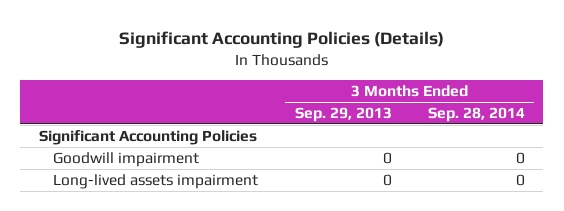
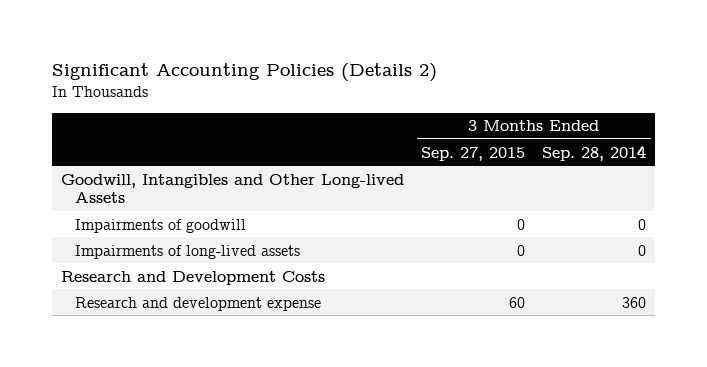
[118,31,444,49] Significant Accounting Policies (Details) -> [52,63,438,83] Significant Accounting Policies (Details 2)
[294,106,392,122] Sep. 29, 2013 -> none
none -> [421,146,526,161] Sep. 27, 2015
[38,129,257,145] Significant Accounting Policies -> none
none -> [60,173,404,204] Goodwill, Intangibles and Other Long-lived Assets
[52,151,199,167] Goodwill impairment -> [74,218,246,233] Impairments of goodwill
[52,173,258,189] Long-lived assets impairment -> [74,244,300,259] Impairments of long-lived assets
none -> [60,270,325,285] Research and Development Costs
none -> [74,296,321,311] Research and development expense

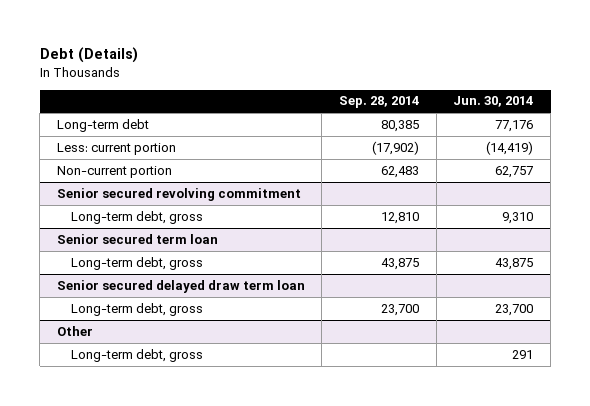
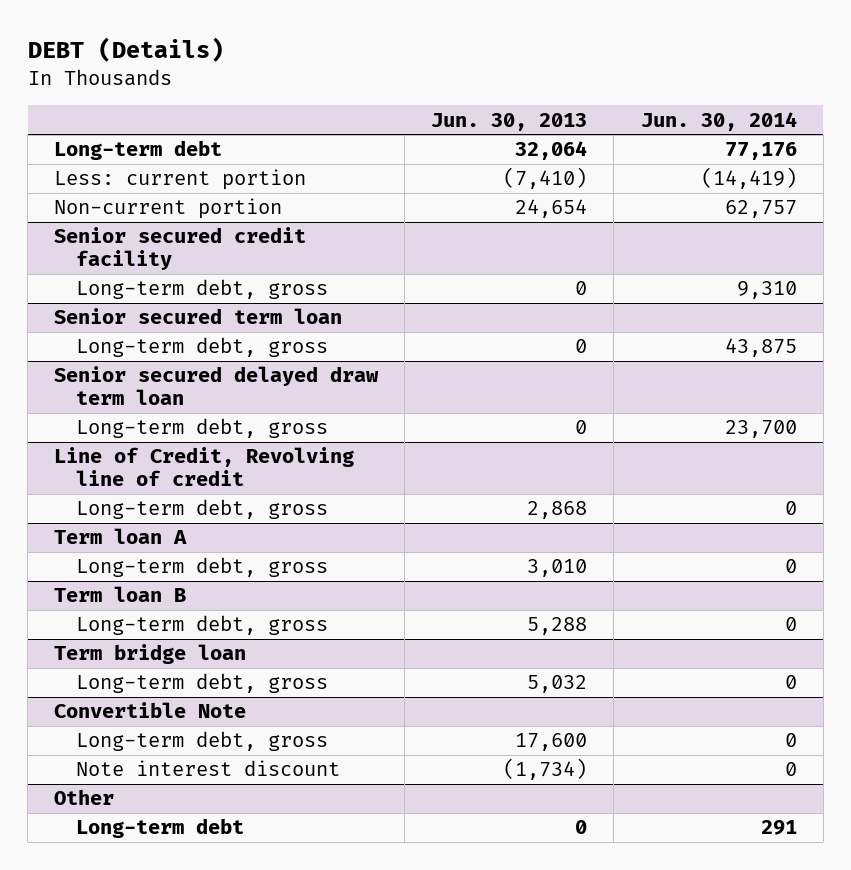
[39,47,138,64] Debt (Details) -> [27,37,224,63] DEBT (Details)
[339,96,420,109] Sep. 28, 2014 -> none
none -> [431,112,588,131] Jun. 30, 2013
[56,187,301,201] Senior secured revolving commitment -> none
none -> [54,227,307,271] Senior secured credit facility
none -> [54,447,355,487] Line of Credit, Revolving line of credit
none -> [76,499,329,520] Long-term debt, gross
none -> [54,528,188,545] Term loan A
none -> [76,557,329,578] Long-term debt, gross
none -> [54,586,187,603] Term loan B
none -> [76,615,329,636] Long-term debt, gross
none -> [54,644,247,665] Term bridge loan
none -> [76,673,329,694] Long-term debt, gross
none -> [54,702,247,719] Convertible Note
none -> [76,731,329,752] Long-term debt, gross
none -> [76,760,341,777] Note interest discount
[71,348,204,362] Long-term debt, gross -> [76,818,245,839] Long-term debt

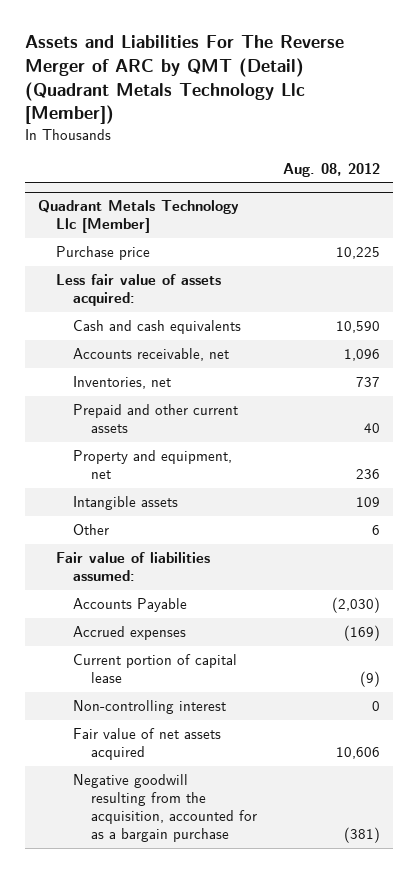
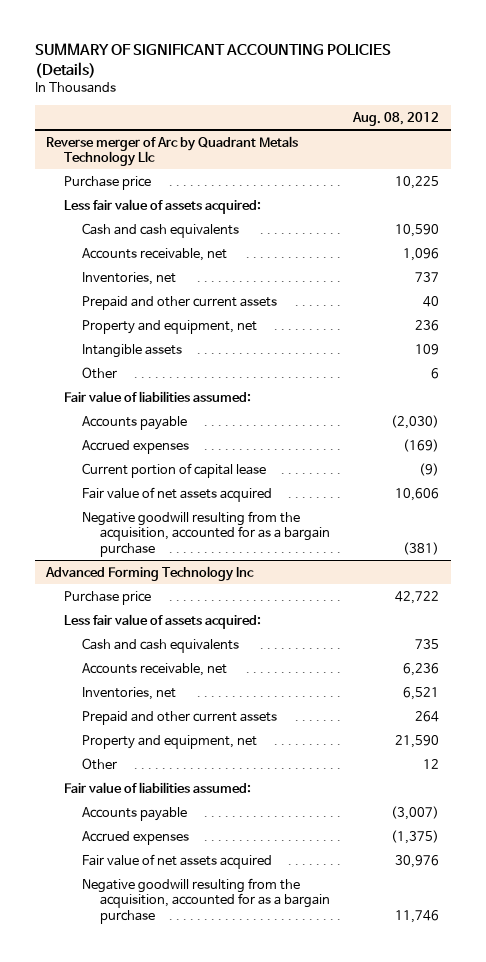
[24,35,344,125] Assets and Liabilities For The Reverse Merger of ARC by QMT (Detail) (Quadrant Metals Technology Llc [Member]) -> [34,42,391,78] SUMMARY OF SIGNIFICANT ACCOUNTING POLICIES (Details)
[37,200,239,234] Quadrant Metals Technology Llc [Member] -> none
none -> [46,135,299,167] Reverse merger of Arc by Quadrant Metals Technology Llc
[73,598,188,613] Accounts Payable -> [81,415,187,430] Accounts payable
[73,700,227,715] Non-controlling interest -> none
none -> [45,565,255,581] Advanced Forming Technology Inc
none -> [64,590,152,605] Purchase price
none -> [64,613,262,629] Less fair value of assets acquired:
none -> [81,637,239,653] Cash and cash equivalents
none -> [81,662,227,676] Accounts receivable, net
none -> [81,686,176,700] Inventories, net
none -> [81,710,277,725] Prepaid and other current assets
none -> [81,734,257,749] Property and equipment, net
none -> [81,757,117,770] Other
none -> [64,781,252,793] Fair value of liabilities assumed:
none -> [81,806,187,821] Accounts payable
none -> [81,830,189,845] Accrued expenses
none -> [81,853,272,869] Fair value of net assets acquired
none -> [81,877,330,924] Negative goodwill resulting from the acquisition, accounted for as a bargain purchase

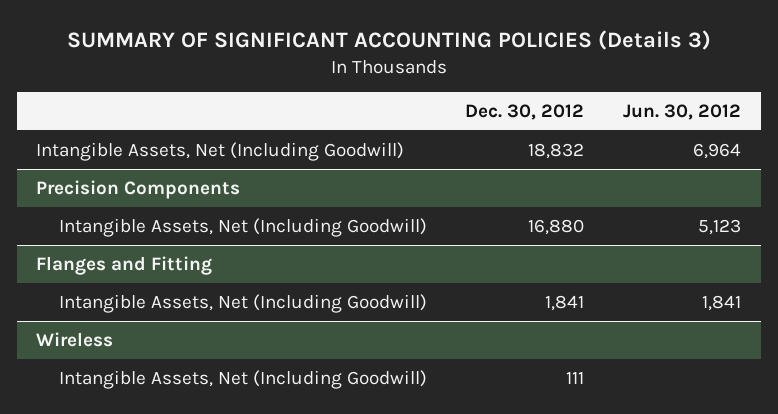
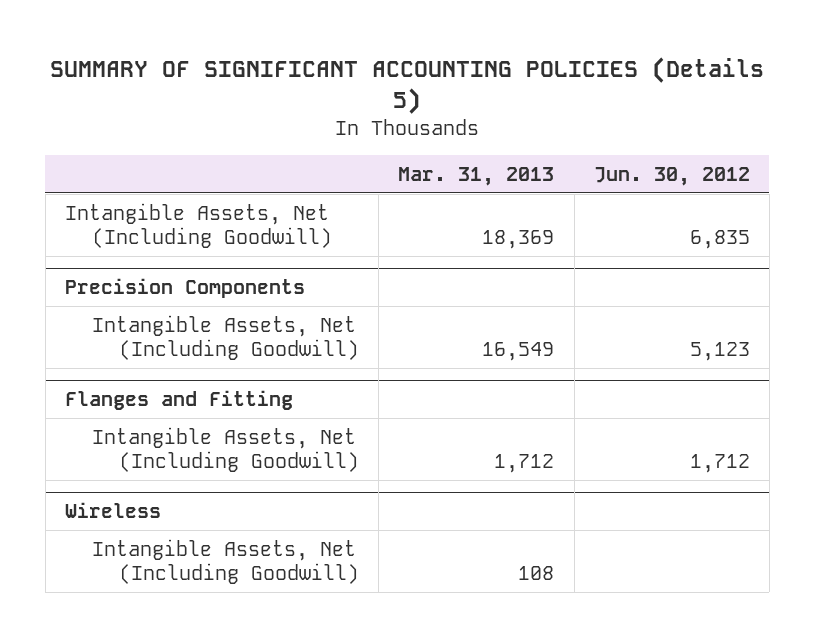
[66,29,711,50] SUMMARY OF SIGNIFICANT ACCOUNTING POLICIES (Details 3) -> [50,56,765,114] SUMMARY OF SIGNIFICANT ACCOUNTING POLICIES (Details 5)
[465,103,585,120] Dec. 30, 2012 -> none
none -> [398,166,555,186] Mar. 31, 2013
[693,142,742,159] 6,964 -> [689,230,750,250] 6,835
[702,294,742,311] 1,841 -> [689,454,750,474] 1,712

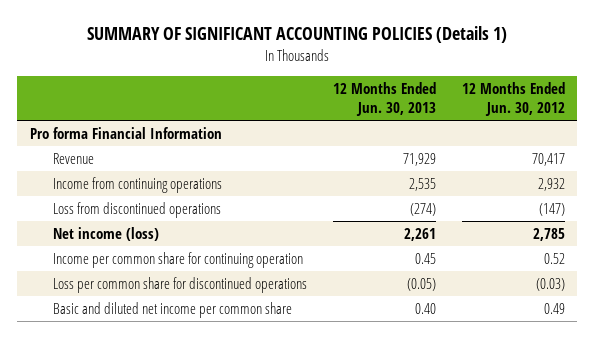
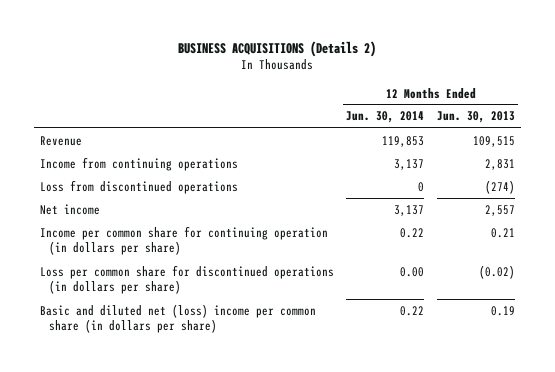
[87,26,508,44] SUMMARY OF SIGNIFICANT ACCOUNTING POLICIES (Details 1) -> [178,40,377,57] BUSINESS ACQUISITIONS (Details 2)
[461,81,565,116] 12 Months Ended Jun. 30, 2012 -> none
none -> [346,111,425,124] Jun. 30, 2014
[29,127,222,140] Pro forma Financial Information -> none
[403,153,437,167] 71,929 -> [472,135,515,147] 109,515
[409,178,437,192] 2,535 -> [484,158,515,170] 2,831
[53,227,160,242] Net income (loss) -> [39,203,100,215] Net income
[404,228,437,242] 2,261 -> [484,204,515,216] 2,557
[53,252,304,269] Income per common share for continuing operation -> [39,225,328,256] Income per common share for continuing operation (in dollars per share)
[415,253,437,265] 0.45 -> [490,227,515,238] 0.21
[53,277,308,294] Loss per common share for discontinued operations -> [39,264,334,295] Loss per common share for discontinued operations (in dollars per share)
[407,278,437,292] (0.05) -> [478,264,515,279] (0.02)
[53,302,293,319] Basic and diluted net income per common share -> [39,303,316,334] Basic and diluted net (loss) income per common share (in dollars per share)
[415,303,437,315] 0.40 -> [490,305,515,316] 0.19

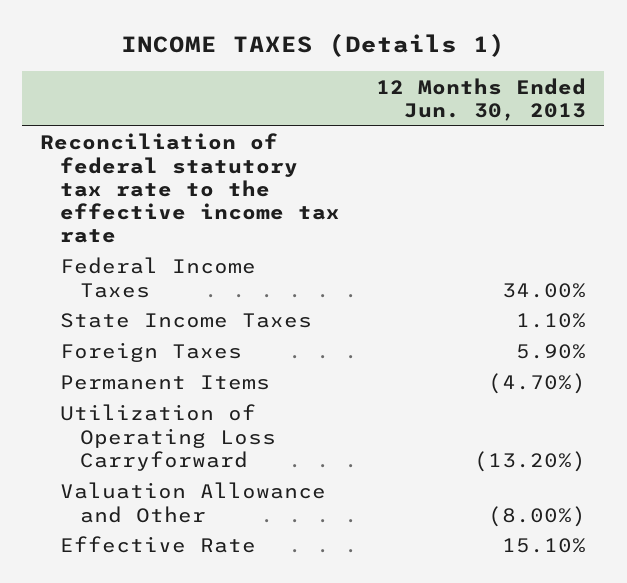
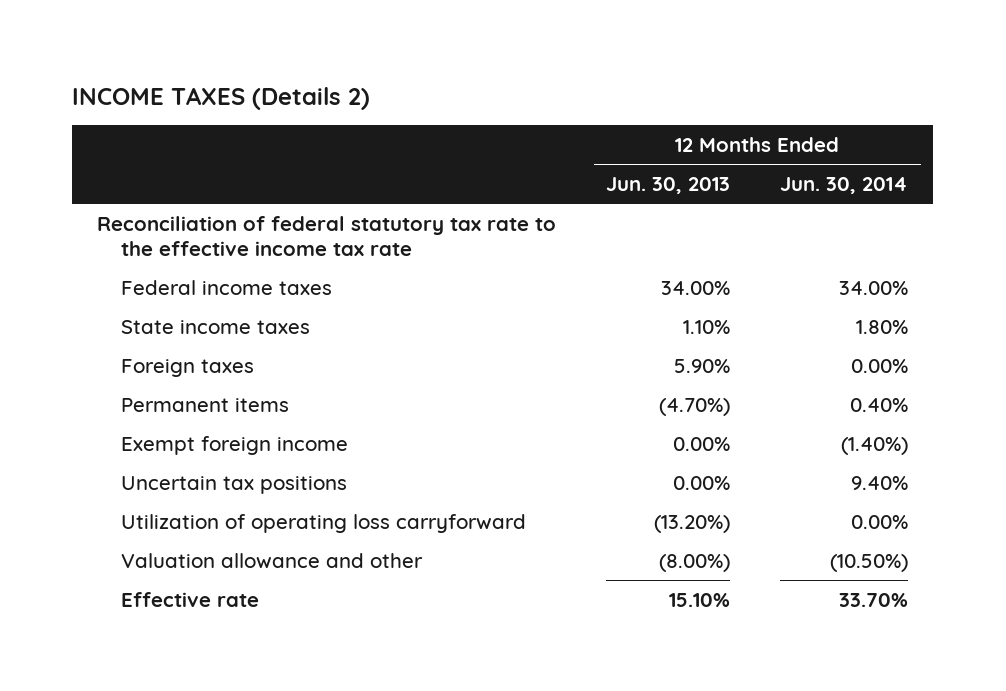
[121,33,506,58] INCOME TAXES (Details 1) -> [72,86,371,110] INCOME TAXES (Details 2)
none -> [780,177,909,195] Jun. 30, 2014
[60,257,257,298] Federal Income Taxes -> [120,279,332,295] Federal income taxes
[60,313,313,329] State Income Taxes -> [120,319,310,334] State income taxes
[60,342,243,363] Foreign Taxes -> [120,358,254,377] Foreign taxes
[60,375,271,391] Permanent Items -> [120,397,289,412] Permanent items
none -> [120,435,348,455] Exempt foreign income
none -> [120,475,347,494] Uncertain tax positions
[60,404,277,471] Utilization of Operating Loss Carryforward -> [120,513,526,533] Utilization of operating loss carryforward
[60,482,327,523] Valuation Allowance and Other -> [120,552,423,569] Valuation allowance and other
[60,536,257,554] Effective Rate -> [120,591,259,607] Effective rate

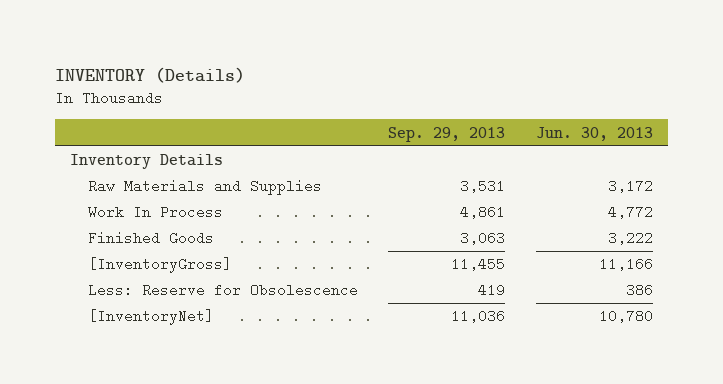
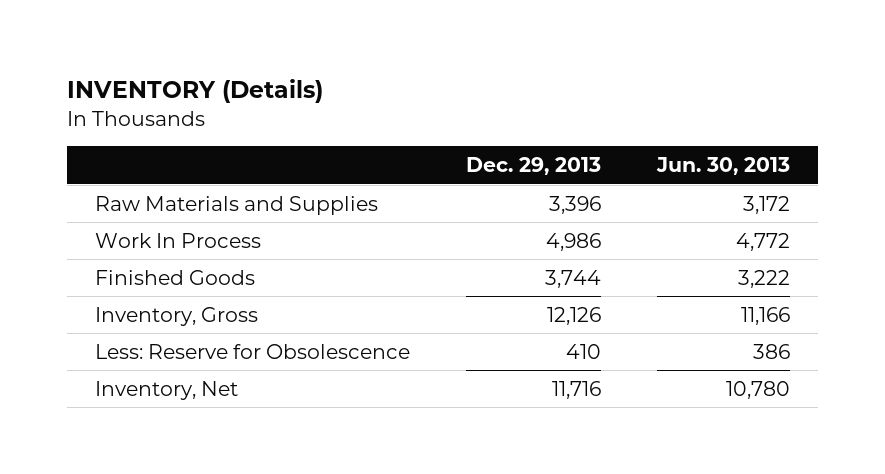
[388,126,506,142] Sep. 29, 2013 -> none
none -> [465,157,601,176] Dec. 29, 2013
[70,154,224,170] Inventory Details -> none
[87,257,232,274] [InventoryGross] -> [94,306,258,326] Inventory, Gross
[87,309,214,326] [InventoryNet] -> [94,380,238,400] Inventory, Net

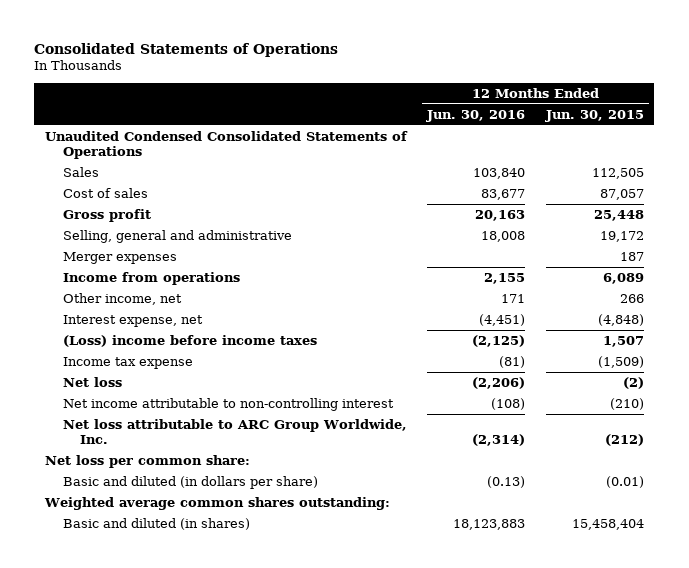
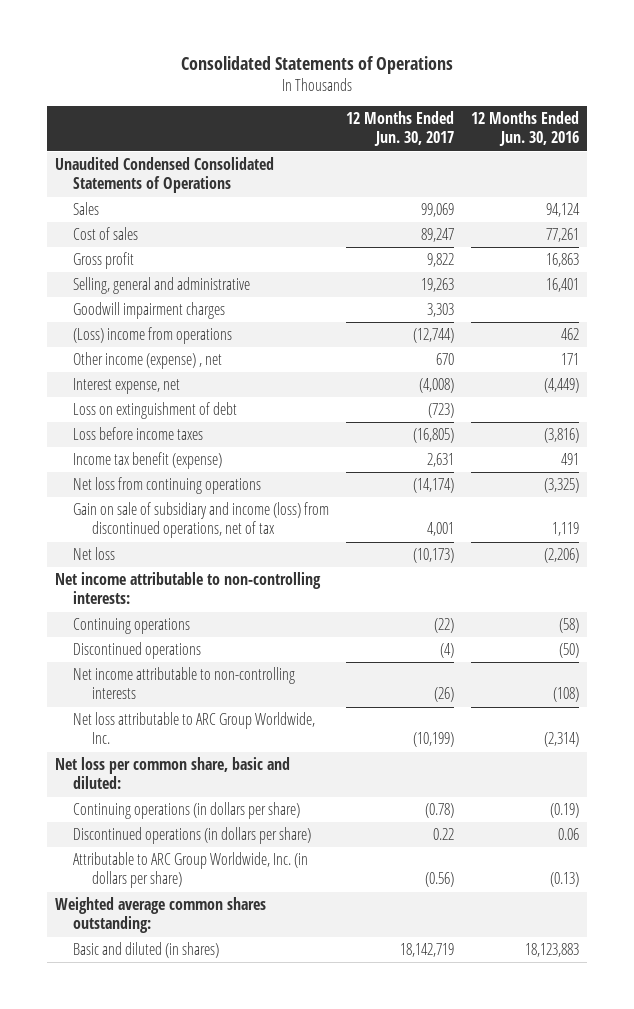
[544,109,644,122] Jun. 30, 2015 -> none
none -> [346,111,455,147] 12 Months Ended Jun. 30, 2017
[62,252,177,265] Merger expenses -> none
[473,168,526,180] 103,840 -> [545,203,580,218] 94,124
[481,189,526,201] 83,677 -> [545,228,579,243] 77,261
[475,210,526,222] 20,163 -> [545,253,579,268] 16,863
[481,231,526,243] 18,008 -> [545,278,579,293] 16,401
none -> [73,302,226,320] Goodwill impairment charges
[62,272,240,286] Income from operations -> [73,327,233,345] (Loss) income from operations
[484,273,526,285] 2,155 -> [560,328,579,341] 462
[62,293,182,306] Other income, net -> [73,352,223,370] Other income (expense) , net
[479,314,526,327] (4,451) -> [543,378,579,394] (4,449)
none -> [73,402,238,420] Loss on extinguishment of debt
[62,335,317,348] (Loss) income before income taxes -> [73,427,204,441] Loss before income taxes
[472,335,526,348] (2,125) -> [543,428,579,444] (3,816)
[62,357,193,370] Income tax expense -> [73,452,223,470] Income tax benefit (expense)
[499,356,526,369] (81) -> [560,453,579,466] 491
none -> [73,477,262,495] Net loss from continuing operations
none -> [73,502,330,539] Gain on sale of subsidiary and income (loss) from discontinued operations, net of tax
none -> [54,572,321,605] Net income attributable to non-controlling interests:
none -> [73,618,191,635] Continuing operations
none -> [73,642,202,660] Discontinued operations
[62,398,394,412] Net income attributable to non-controlling interest -> [73,667,296,700] Net income attributable to non-controlling interests
[44,455,250,469] Net loss per common share: -> [54,757,290,790] Net loss per common share, basic and diluted:
none -> [73,802,301,820] Continuing operations (in dollars per share)
none -> [73,827,312,845] Discontinued operations (in dollars per share)
[62,476,318,490] Basic and diluted (in dollars per share) -> [73,852,309,889] Attributable to ARC Group Worldwide, Inc. (in dollars per share)

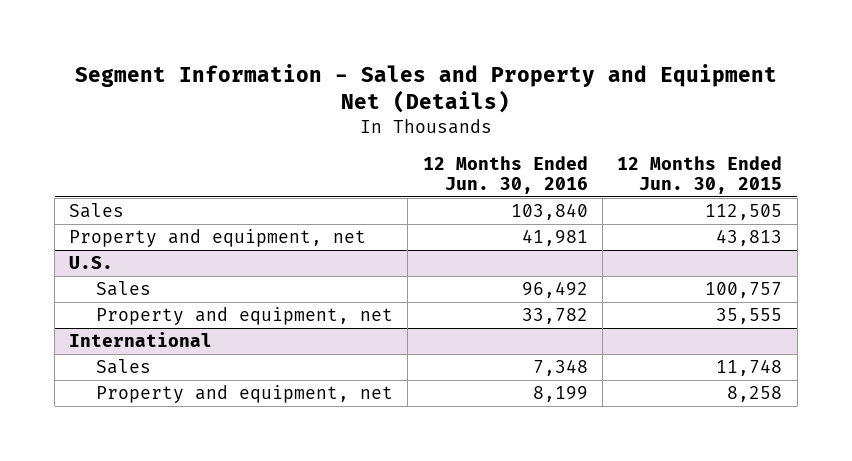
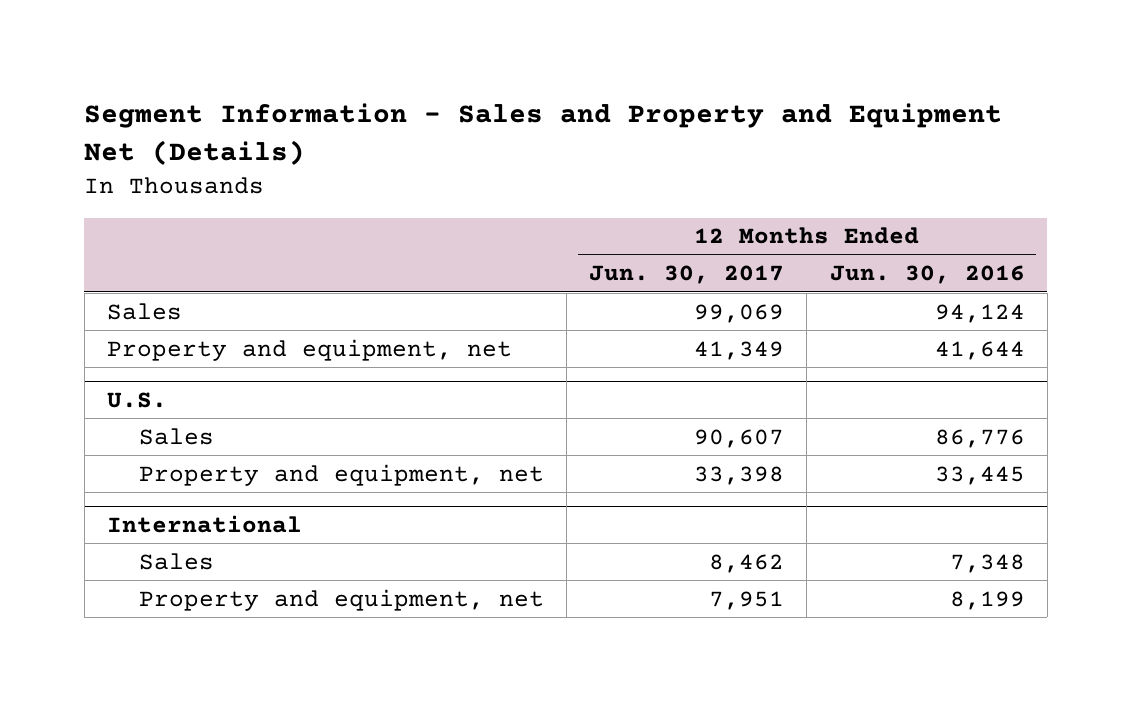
[617,155,783,195] 12 Months Ended Jun. 30, 2015 -> none
none -> [589,265,785,285] Jun. 30, 2017
[510,203,588,221] 103,840 -> [934,303,1025,323] 94,124
[521,229,588,247] 41,981 -> [934,340,1025,360] 41,644
[521,281,588,299] 96,492 -> [934,428,1025,448] 86,776
[521,308,588,325] 33,782 -> [934,465,1025,485] 33,445

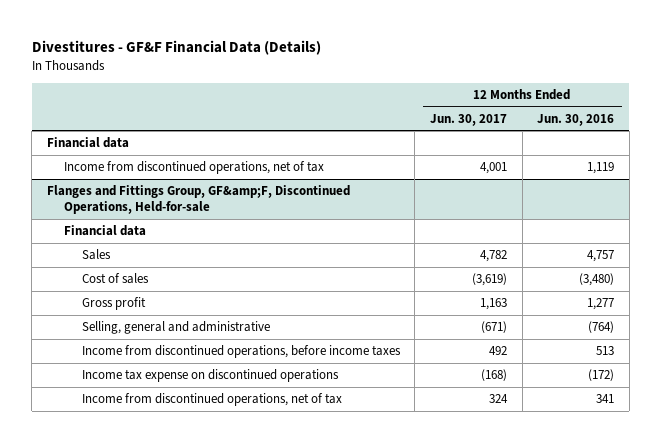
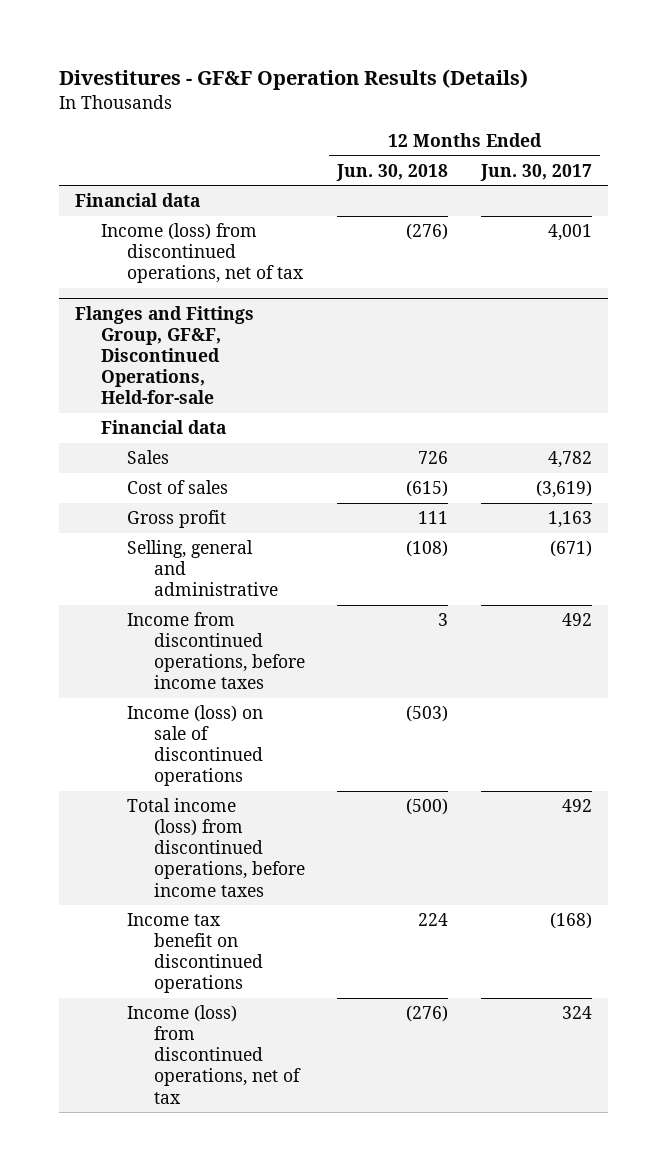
[31,40,321,56] Divestitures - GF&F Financial Data (Details) -> [58,69,528,91] Divestitures - GF&F Operation Results (Details)
[537,113,615,126] Jun. 30, 2016 -> none
none -> [336,163,449,181] Jun. 30, 2018
[64,161,325,175] Income from discontinued operations, net of tax -> [101,222,305,284] Income (loss) from discontinued operations, net of tax
[46,185,350,215] Flanges and Fittings Group, GF&amp;F, Discontinued Operations, Held-for-sale -> [74,305,254,405] Flanges and Fittings Group, GF&F, Discontinued Operations, Held-for-sale
none -> [127,704,264,787] Income (loss) on sale of discontinued operations
none -> [127,797,305,897] Total income (loss) from discontinued operations, before income taxes
[81,369,339,383] Income tax expense on discontinued operations -> [127,912,263,994] Income tax benefit on discontinued operations
[81,393,342,407] Income from discontinued operations, net of tax -> [127,1004,301,1104] Income (loss) from discontinued operations, net of tax

